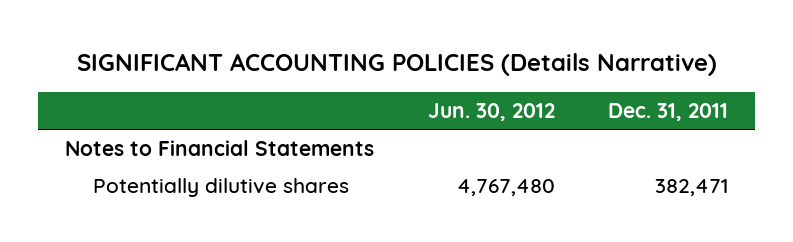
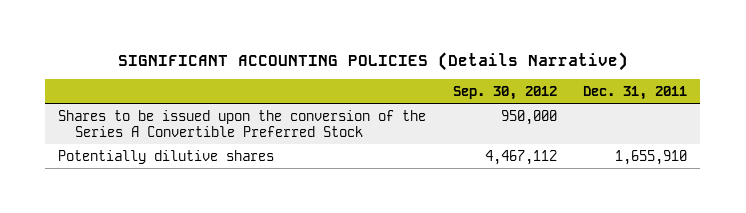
[427,102,555,121] Jun. 30, 2012 -> none
none -> [452,85,557,100] Sep. 30, 2012
[65,139,375,156] Notes to Financial Statements -> none
none -> [58,109,427,138] Shares to be issued upon the conversion of the Series A Convertible Preferred Stock
[655,178,729,196] 382,471 -> [615,149,688,165] 1,655,910

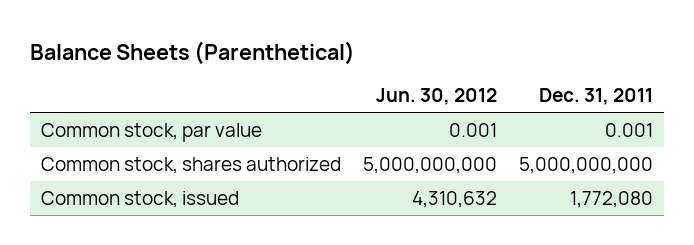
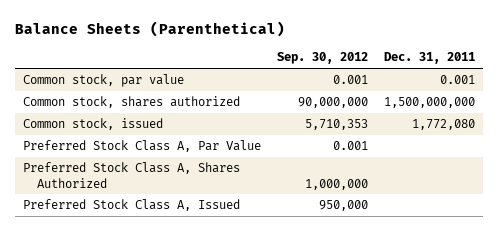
[375,88,497,106] Jun. 30, 2012 -> none
none -> [276,52,368,65] Sep. 30, 2012
[518,156,653,174] 5,000,000,000 -> [383,97,475,109] 1,500,000,000
none -> [22,140,261,153] Preferred Stock Class A, Par Value
none -> [22,162,240,188] Preferred Stock Class A, Shares Authorized
none -> [22,199,240,212] Preferred Stock Class A, Issued

